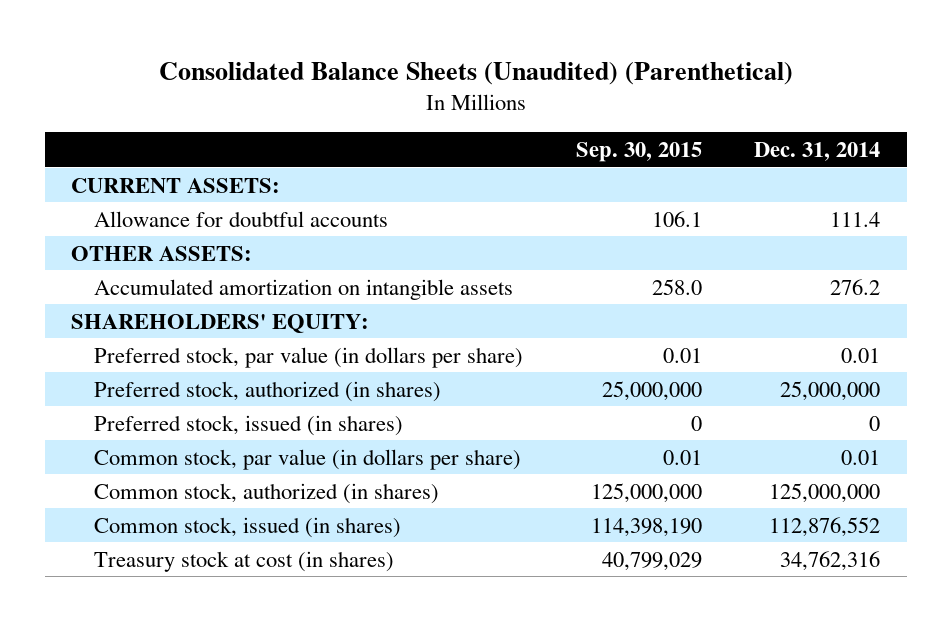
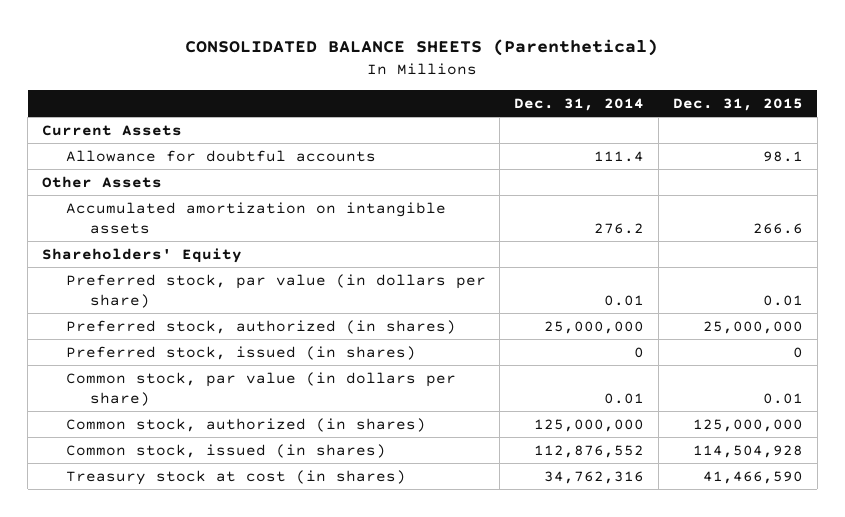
[158,61,793,85] Consolidated Balance Sheets (Unaudited) (Parenthetical) -> [185,39,659,57] CONSOLIDATED BALANCE SHEETS (Parenthetical)
[575,141,702,162] Sep. 30, 2015 -> none
none -> [672,97,803,111] Dec. 31, 2015
[71,177,281,193] CURRENT ASSETS: -> [41,124,182,136] Current Assets
[71,245,253,261] OTHER ASSETS: -> [41,175,162,188] Other Assets
[71,313,370,333] SHAREHOLDERS' EQUITY: -> [41,247,242,263] Shareholders' Equity

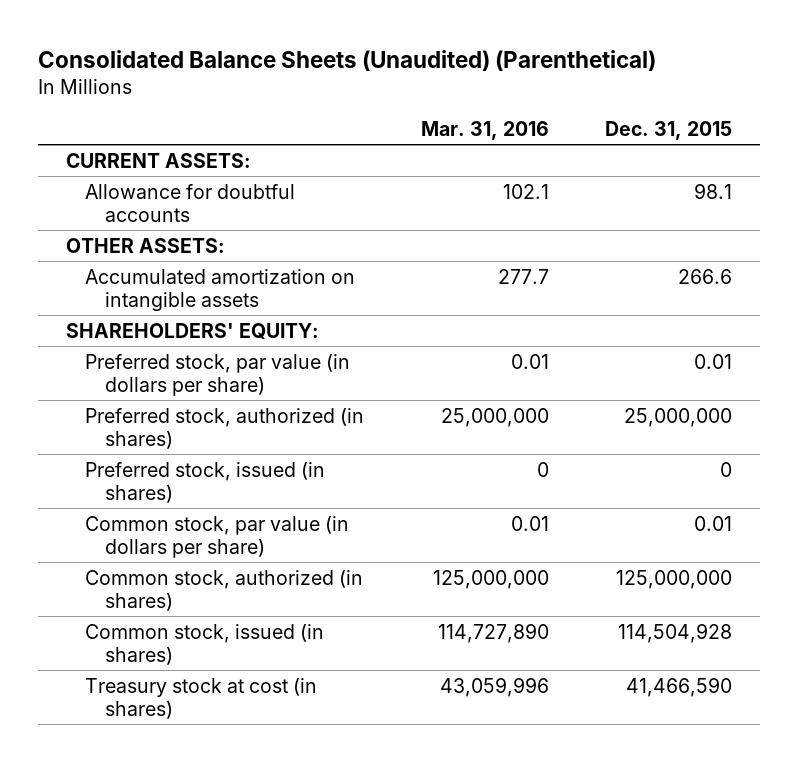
[185,39,659,57] CONSOLIDATED BALANCE SHEETS (Parenthetical) -> [37,49,656,71] Consolidated Balance Sheets (Unaudited) (Parenthetical)
[514,97,645,111] Dec. 31, 2014 -> none
none -> [420,121,549,141] Mar. 31, 2016
[41,124,182,136] Current Assets -> [65,152,251,168] CURRENT ASSETS:
[41,175,162,188] Other Assets -> [65,237,225,253] OTHER ASSETS:
[41,247,242,263] Shareholders' Equity -> [65,322,319,339] SHAREHOLDERS' EQUITY:

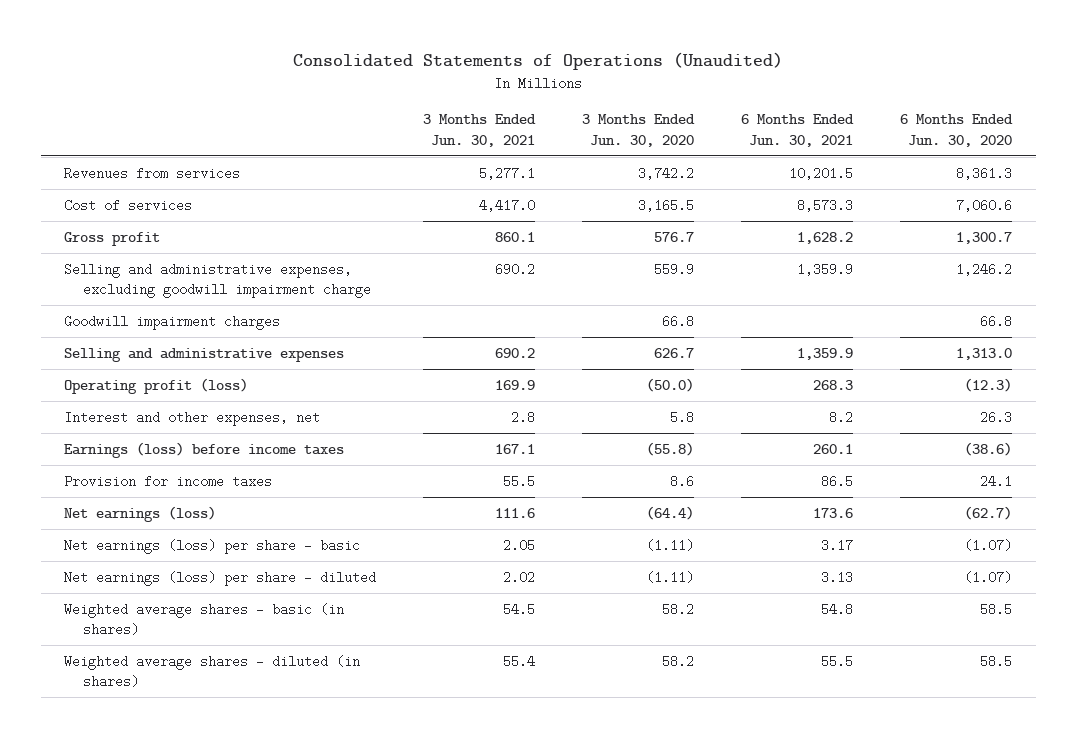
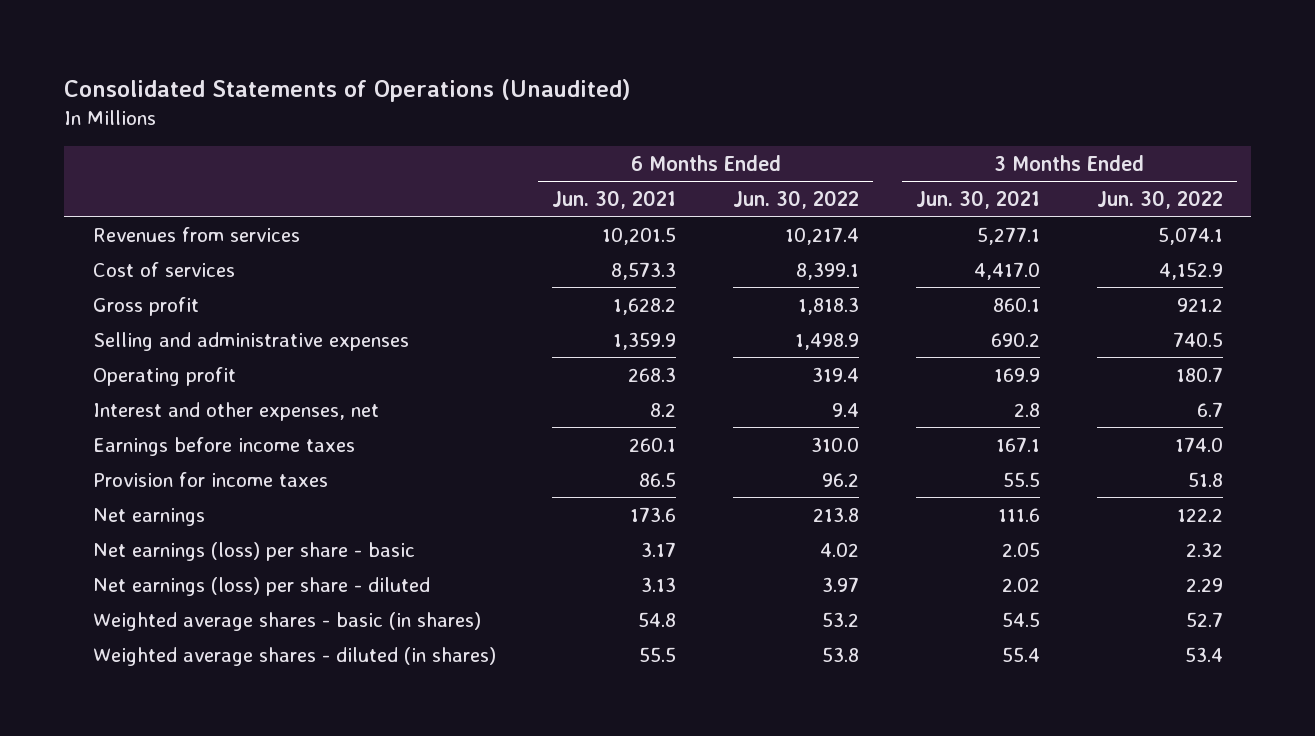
[582,114,696,147] 3 Months Ended Jun. 30, 2020 -> none
[900,114,1014,147] 6 Months Ended Jun. 30, 2020 -> none
none -> [733,189,860,209] Jun. 30, 2022
none -> [1096,189,1223,209] Jun. 30, 2022
[64,262,371,298] Selling and administrative expenses, excluding goodwill impairment charge -> none
[64,314,281,330] Goodwill impairment charges -> none
[64,377,249,394] Operating profit (loss) -> [92,366,236,386] Operating profit
[64,441,345,458] Earnings (loss) before income taxes -> [92,436,355,456] Earnings before income taxes
[64,505,217,522] Net earnings (loss) -> [92,507,205,526] Net earnings

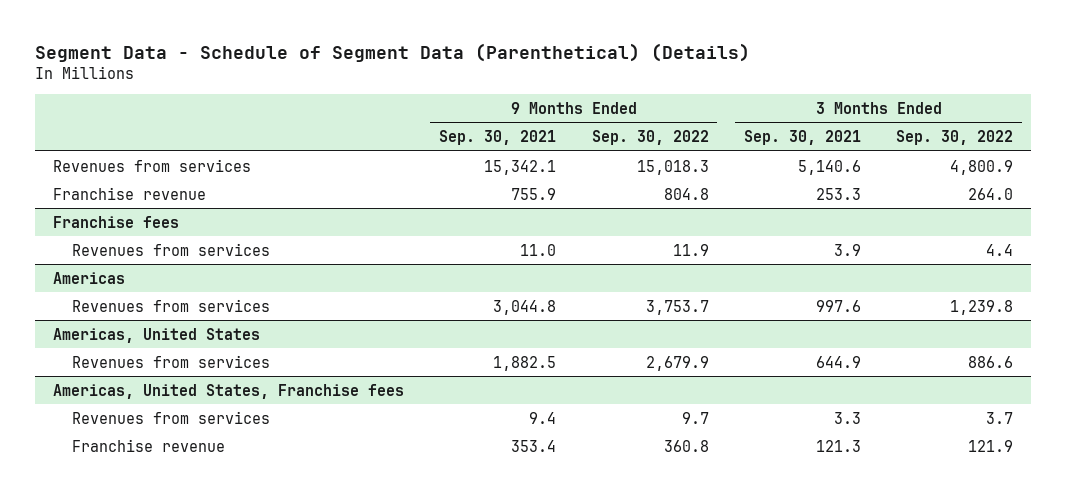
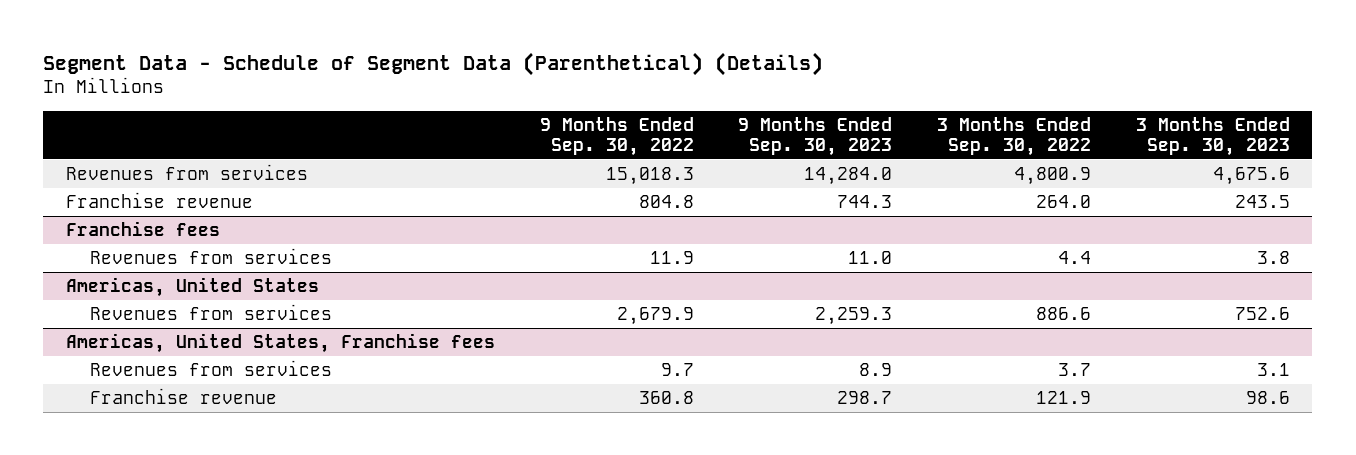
[439,130,557,146] Sep. 30, 2021 -> none
[744,130,862,146] Sep. 30, 2021 -> none
none -> [738,116,893,156] 9 Months Ended Sep. 30, 2023
none -> [1135,116,1290,156] 3 Months Ended Sep. 30, 2023
[52,271,125,284] Americas -> none
[72,298,271,312] Revenues from services -> none

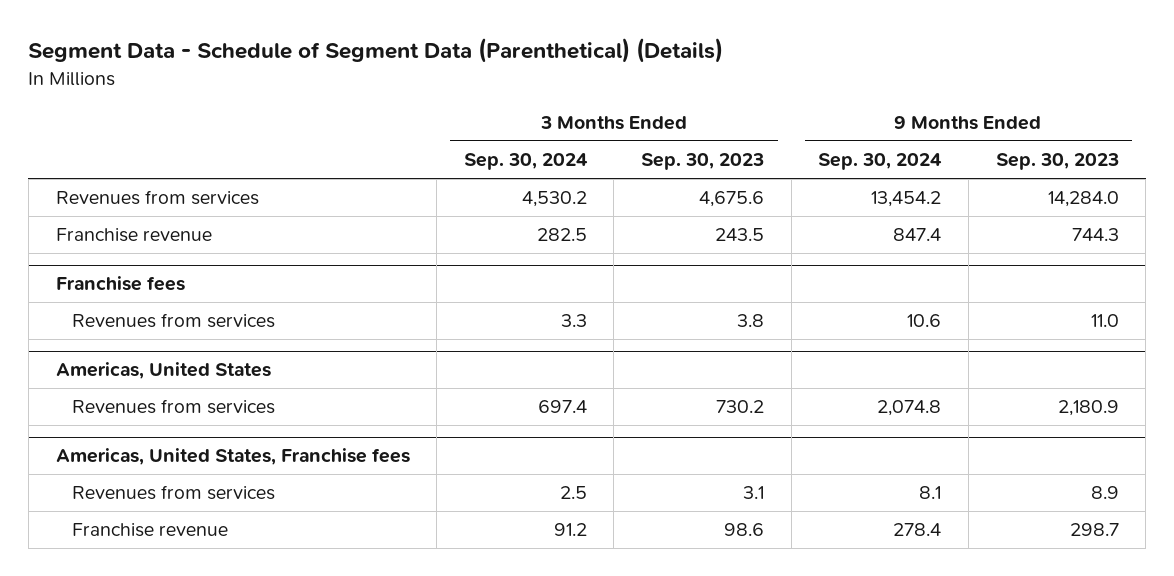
[539,116,694,156] 9 Months Ended Sep. 30, 2022 -> none
[937,116,1092,156] 3 Months Ended Sep. 30, 2022 -> none
none -> [463,153,588,171] Sep. 30, 2024
none -> [818,153,943,171] Sep. 30, 2024
[815,306,893,325] 2,259.3 -> [1057,400,1119,417] 2,180.9
[1234,306,1290,320] 752.6 -> [716,400,765,414] 730.2

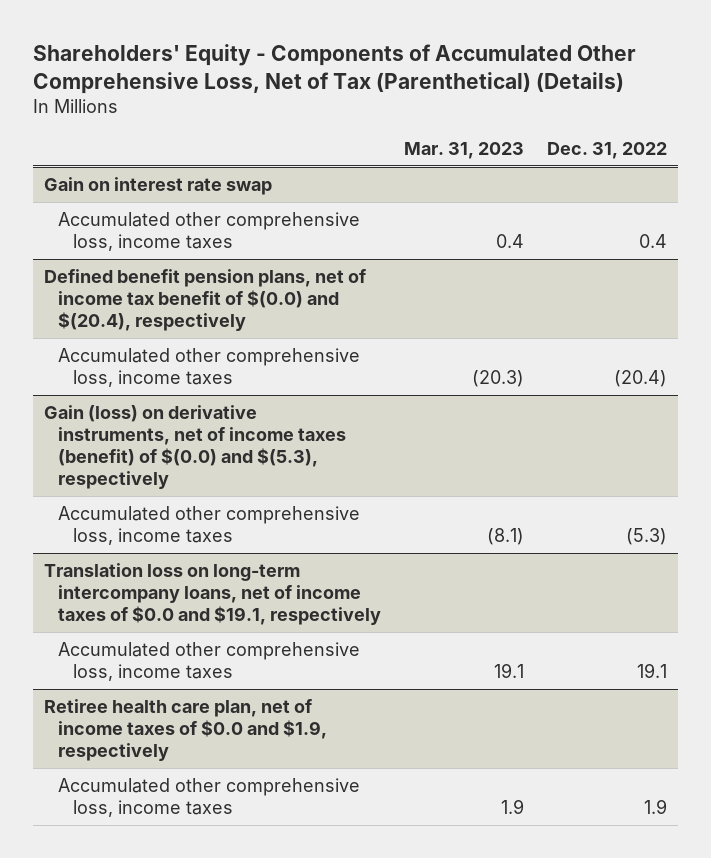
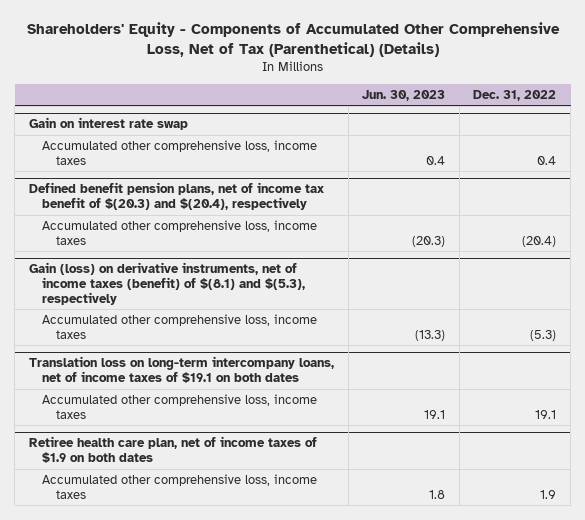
[404,142,525,160] Mar. 31, 2023 -> none
none -> [362,90,446,102] Jun. 30, 2023
[43,268,366,332] Defined benefit pension plans, net of income tax benefit of $(0.0) and $(20.4), respectively -> [28,182,324,211] Defined benefit pension plans, net of income tax benefit of $(20.3) and $(20.4), respectively
[43,404,347,490] Gain (loss) on derivative instruments, net of income taxes (benefit) of $(0.0) and $(5.3), respectively -> [28,262,306,305] Gain (loss) on derivative instruments, net of income taxes (benefit) of $(8.1) and $(5.3), respectively
[43,562,382,626] Translation loss on long-term intercompany loans, net of income taxes of $0.0 and $19.1, respectively -> [28,356,334,384] Translation loss on long-term intercompany loans, net of income taxes of $19.1 on both dates
[43,698,328,762] Retiree health care plan, net of income taxes of $0.0 and $1.9, respectively -> [28,436,317,464] Retiree health care plan, net of income taxes of $1.9 on both dates

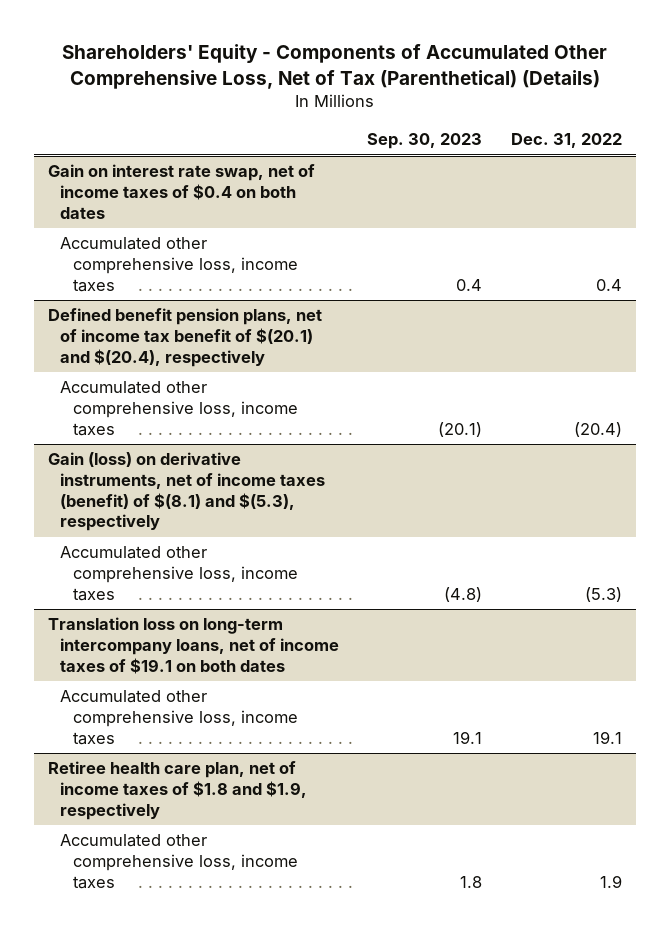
[362,90,446,102] Jun. 30, 2023 -> none
none -> [367,133,483,150] Sep. 30, 2023
[28,117,188,131] Gain on interest rate swap -> [47,164,315,219] Gain on interest rate swap, net of income taxes of $0.4 on both dates
[28,182,324,211] Defined benefit pension plans, net of income tax benefit of $(20.3) and $(20.4), respectively -> [47,308,322,367] Defined benefit pension plans, net of income tax benefit of $(20.1) and $(20.4), respectively
[28,436,317,464] Retiree health care plan, net of income taxes of $1.9 on both dates -> [47,761,308,820] Retiree health care plan, net of income taxes of $1.8 and $1.9, respectively

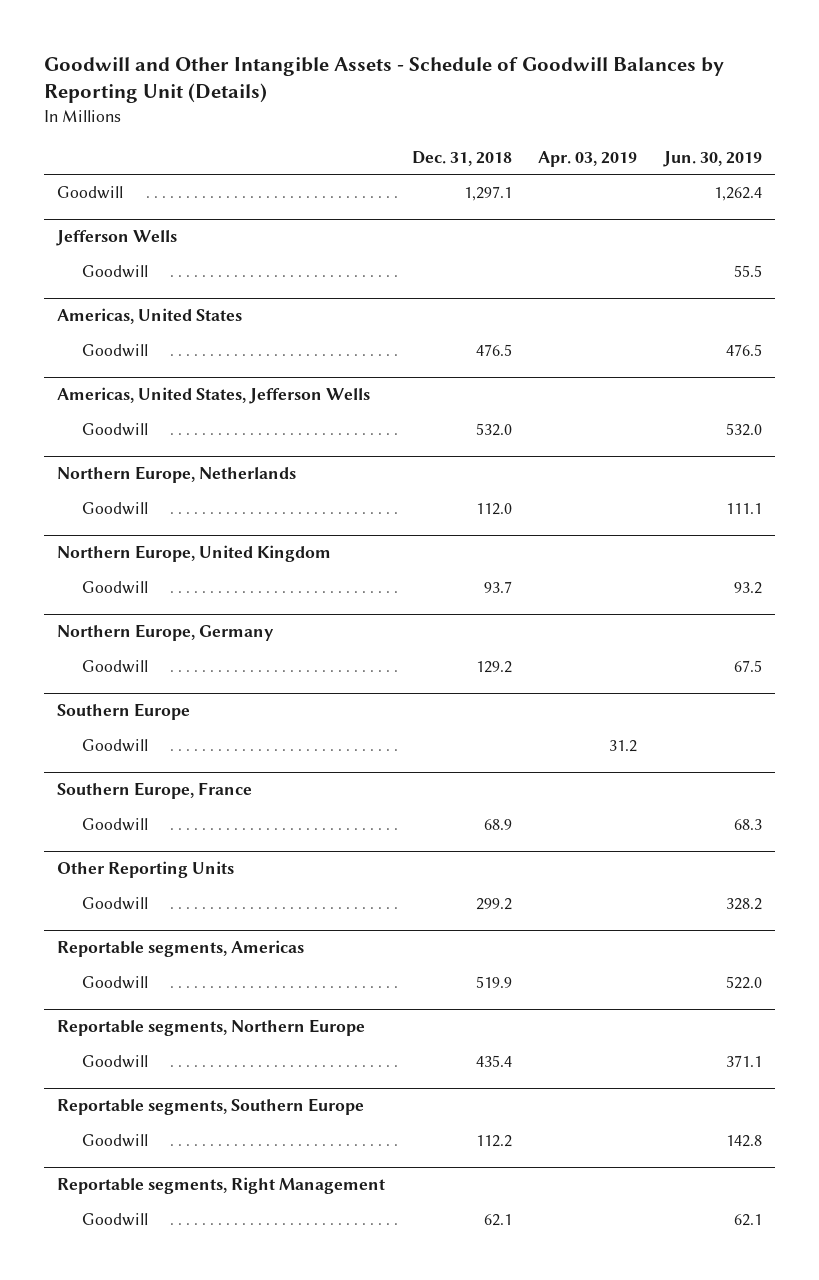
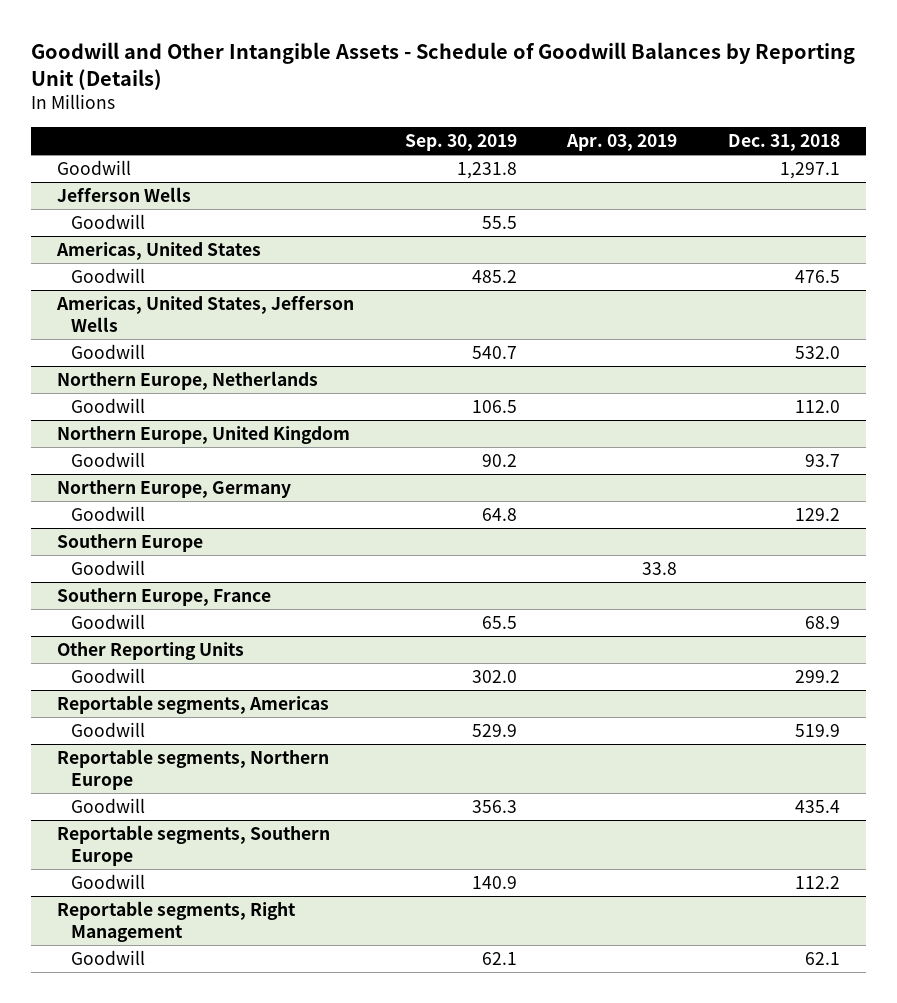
[662,150,762,167] Jun. 30, 2019 -> none
none -> [404,133,517,151] Sep. 30, 2019
[609,739,638,752] 31.2 -> [642,562,678,576] 33.8

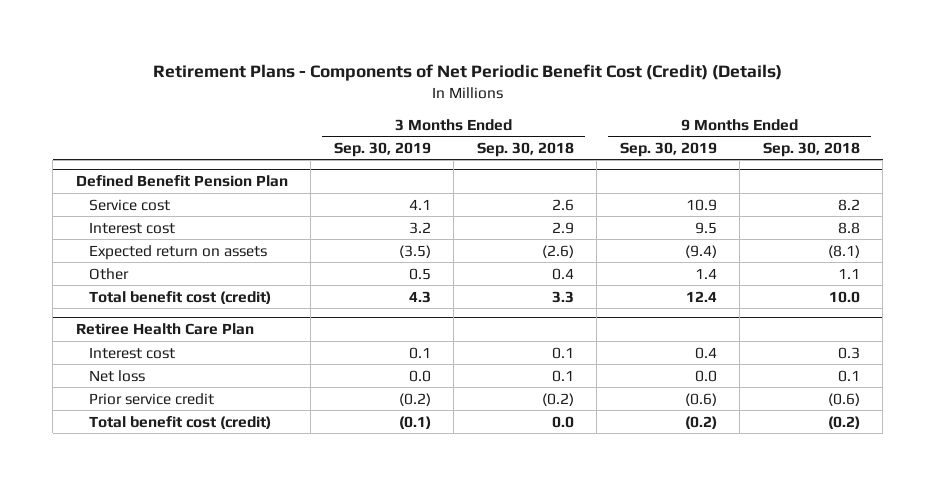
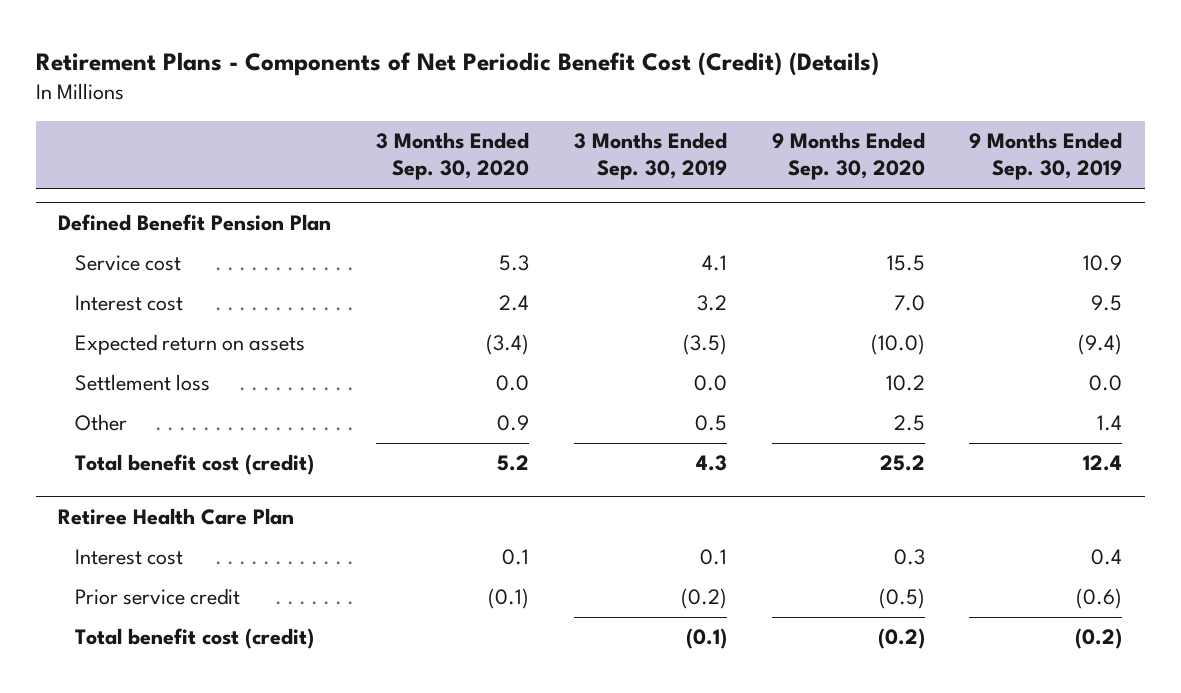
[476,141,574,157] Sep. 30, 2018 -> none
[762,141,860,157] Sep. 30, 2018 -> none
none -> [376,132,530,181] 3 Months Ended Sep. 30, 2020
none -> [771,132,925,181] 9 Months Ended Sep. 30, 2020
none -> [75,374,211,392] Settlement loss
[89,369,146,382] Net loss -> none

